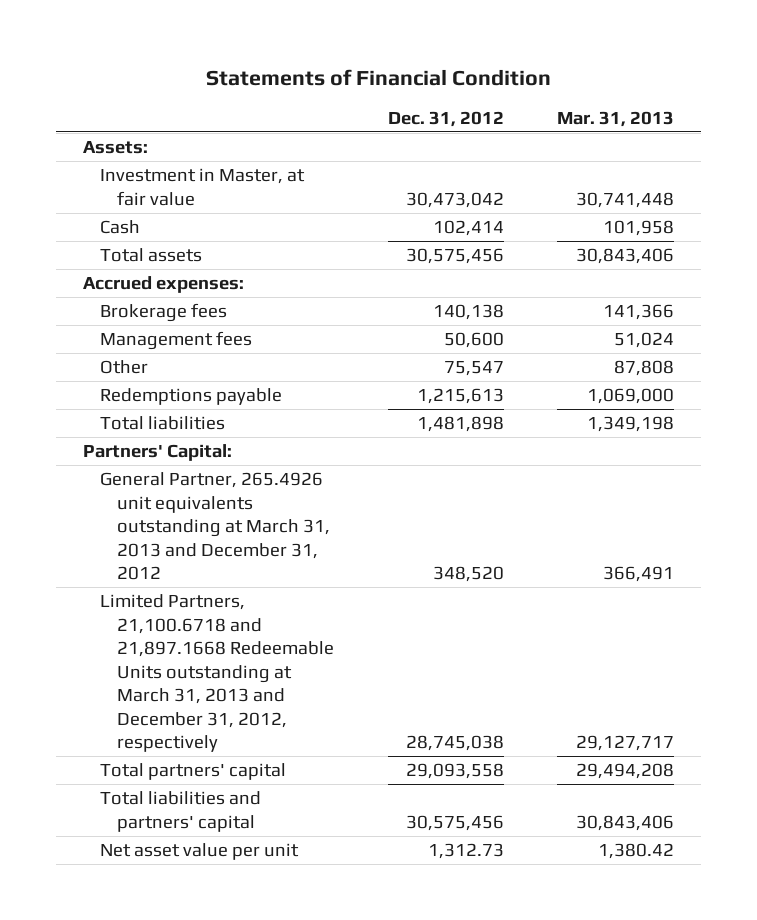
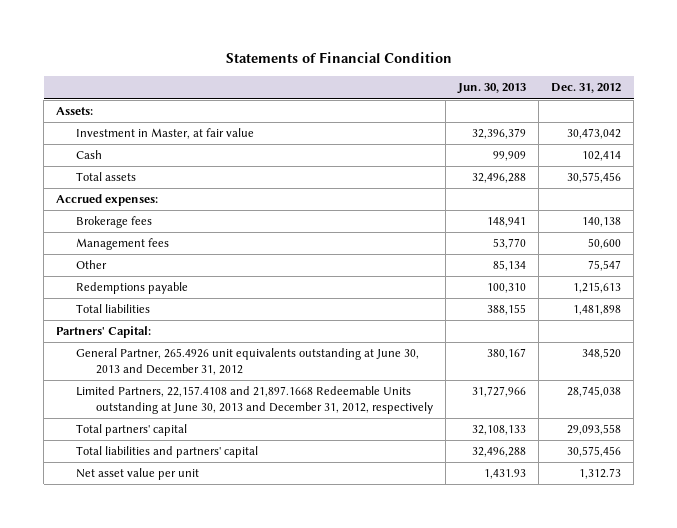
[557,110,675,127] Mar. 31, 2013 -> none
none -> [457,83,527,95] Jun. 30, 2013
[100,472,331,581] General Partner, 265.4926 unit equivalents outstanding at March 31, 2013 and December 31, 2012 -> [76,348,420,375] General Partner, 265.4926 unit equivalents outstanding at June 30, 2013 and December 31, 2012
[100,594,335,753] Limited Partners, 21,100.6718 and 21,897.1668 Redeemable Units outstanding at March 31, 2013 and December 31, 2012, respectively -> [76,386,434,414] Limited Partners, 22,157.4108 and 21,897.1668 Redeemable Units outstanding at June 30, 2013 and December 31, 2012, respectively

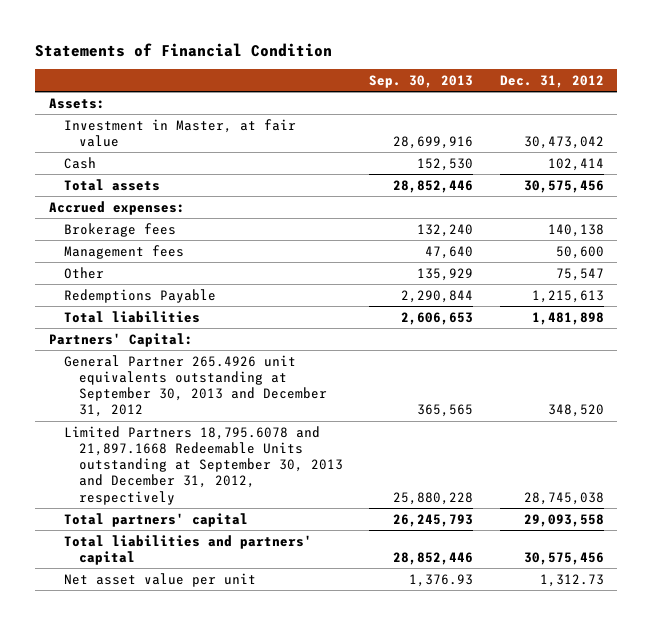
[457,83,527,95] Jun. 30, 2013 -> none
none -> [369,74,474,88] Sep. 30, 2013
[76,282,189,295] Redemptions payable -> [63,288,216,303] Redemptions Payable
[76,348,420,375] General Partner, 265.4926 unit equivalents outstanding at June 30, 2013 and December 31, 2012 -> [63,354,327,418] General Partner 265.4926 unit equivalents outstanding at September 30, 2013 and December 31, 2012
[76,386,434,414] Limited Partners, 22,157.4108 and 21,897.1668 Redeemable Units outstanding at June 30, 2013 and December 31, 2012, respectively -> [63,425,343,505] Limited Partners 18,795.6078 and 21,897.1668 Redeemable Units outstanding at September 30, 2013 and December 31, 2012, respectively

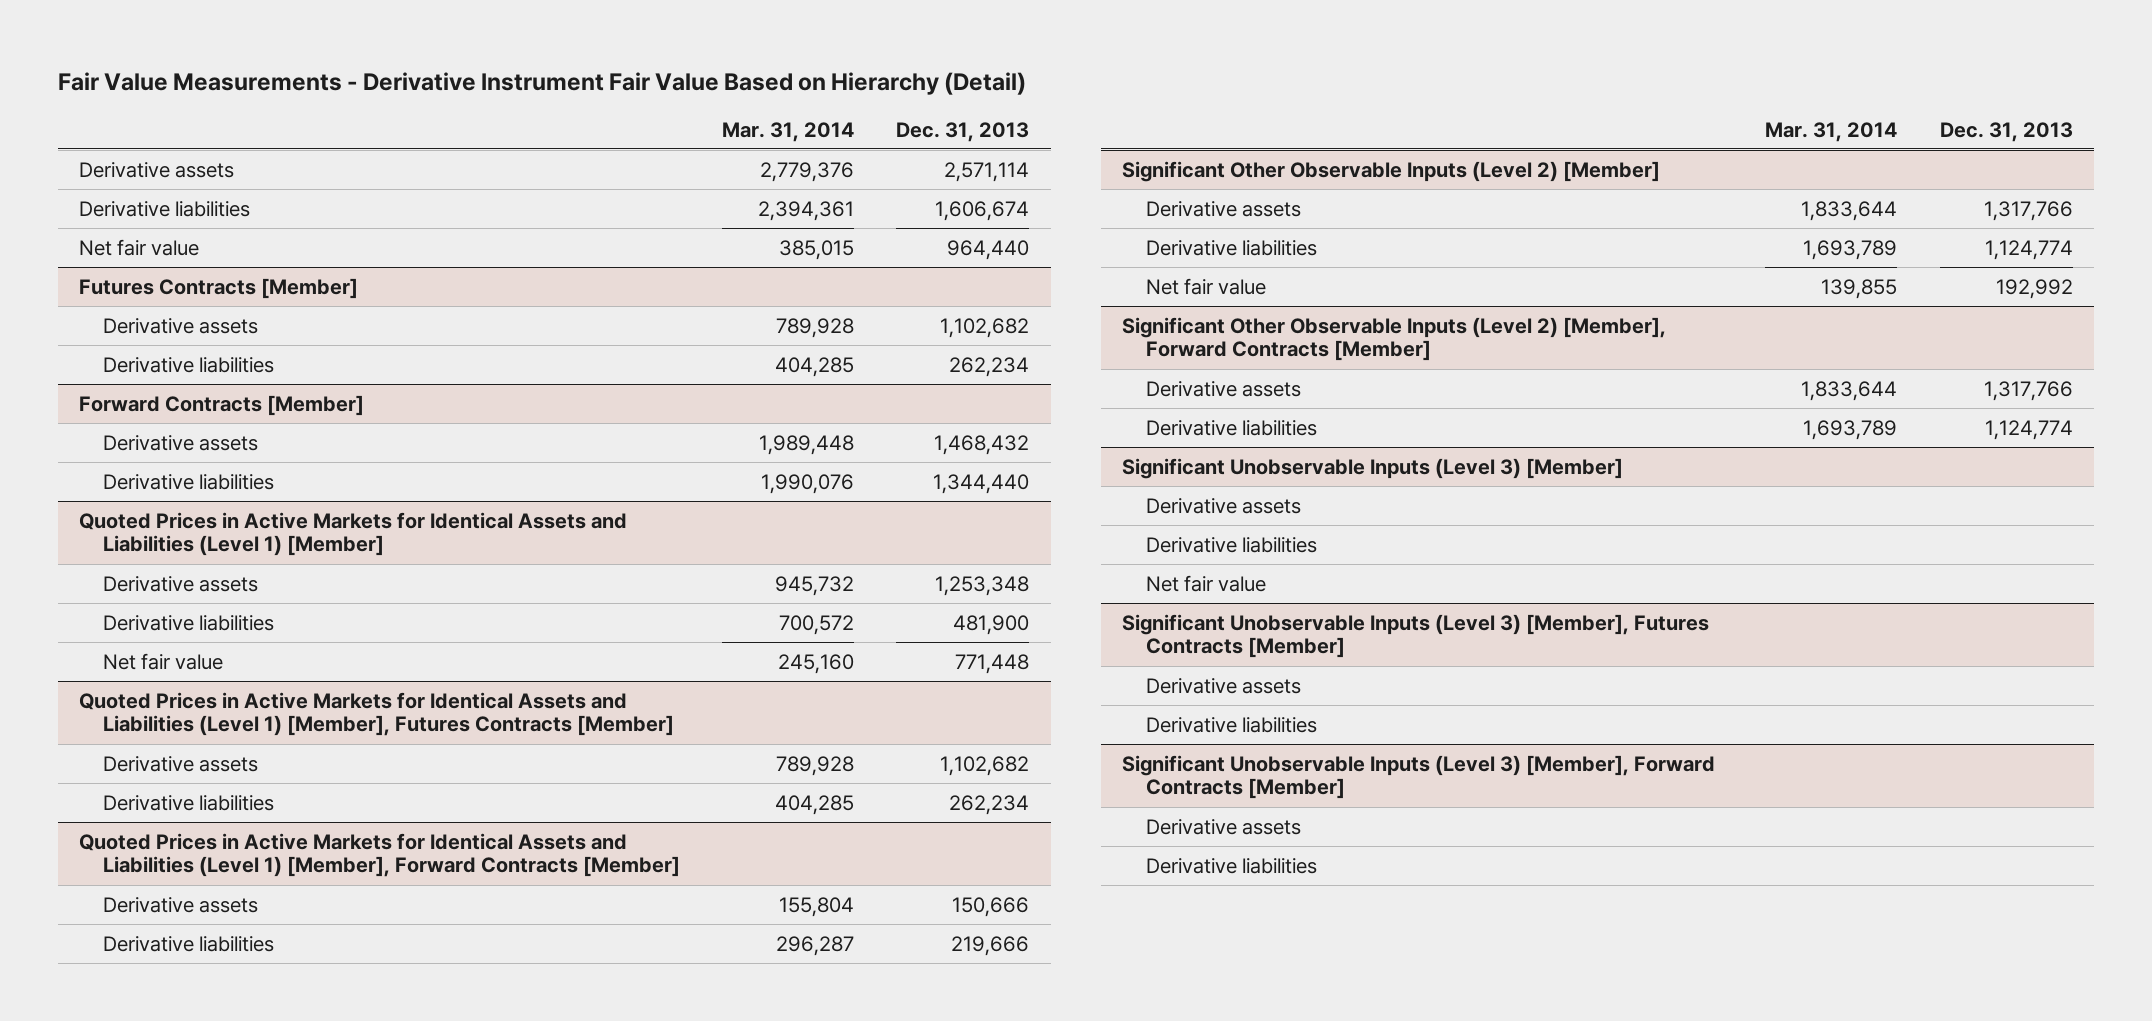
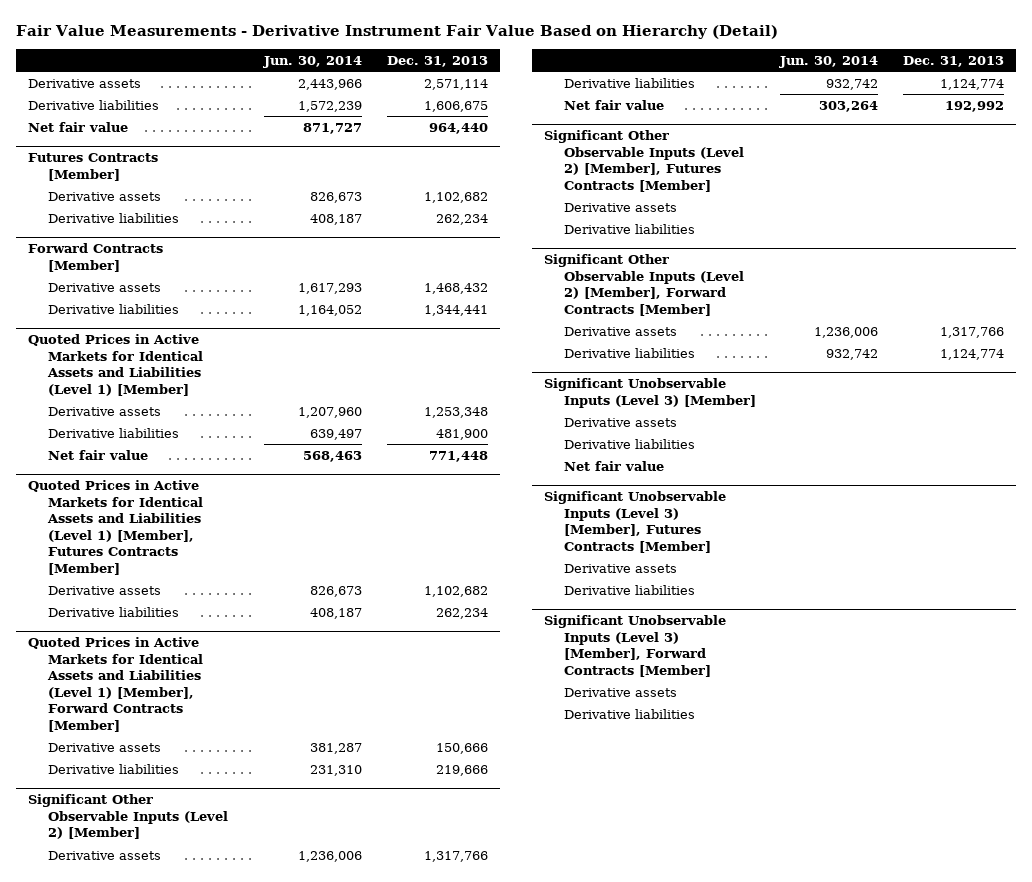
[722,121,855,142] Mar. 31, 2014 -> none
none -> [263,55,363,68] Jun. 30, 2014
[935,200,1030,221] 1,606,674 -> [423,100,488,112] 1,606,675
[933,473,1030,494] 1,344,440 -> [423,304,488,316] 1,344,441
none -> [543,130,745,192] Significant Other Observable Inputs (Level 2) [Member], Futures Contracts [Member]
none -> [564,202,678,212] Derivative assets
none -> [564,223,696,234] Derivative liabilities

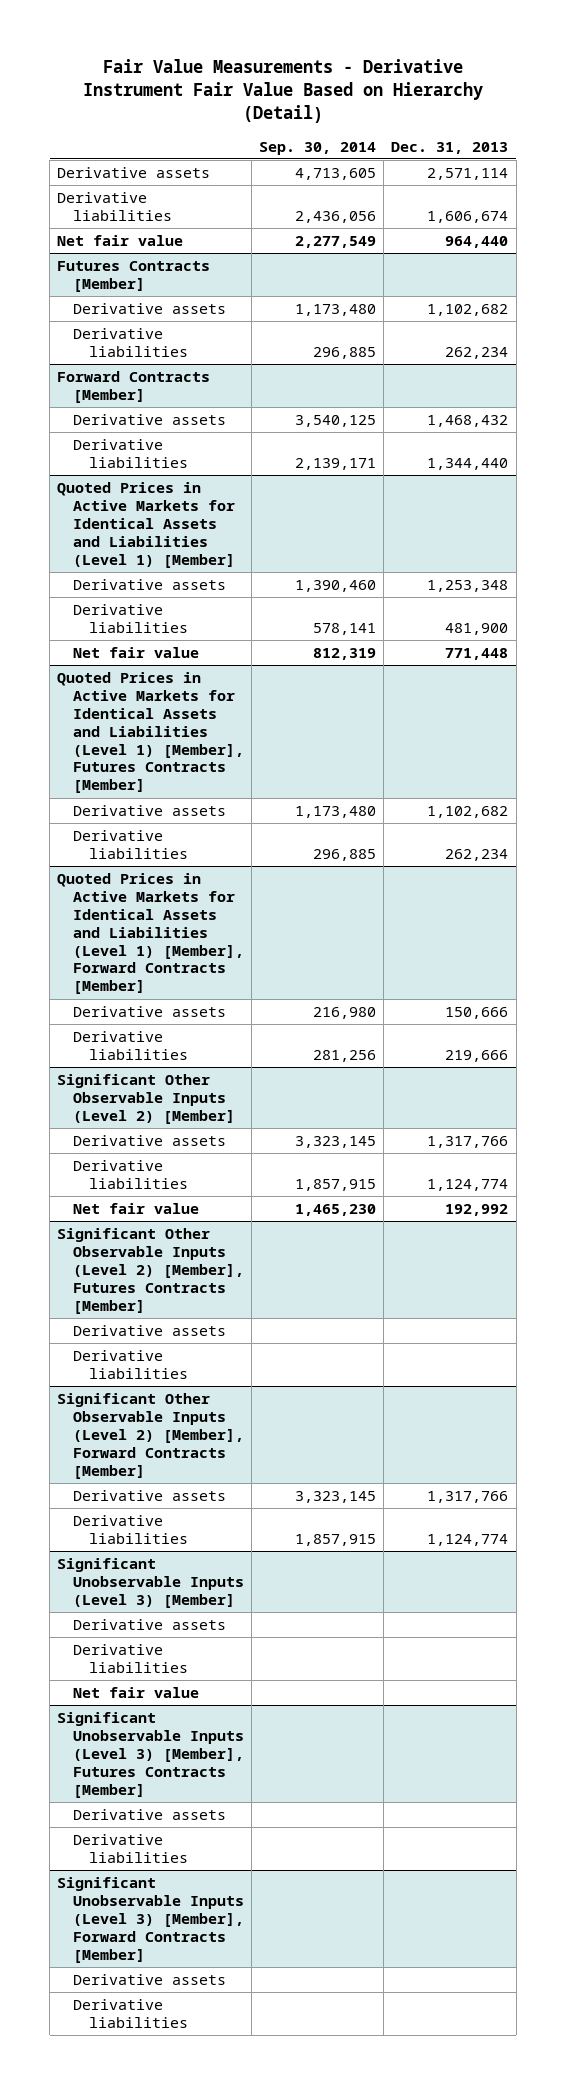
[263,55,363,68] Jun. 30, 2014 -> none
none -> [259,141,377,155] Sep. 30, 2014
[423,100,488,112] 1,606,675 -> [427,210,509,223] 1,606,674
[423,304,488,316] 1,344,441 -> [427,457,509,470] 1,344,440

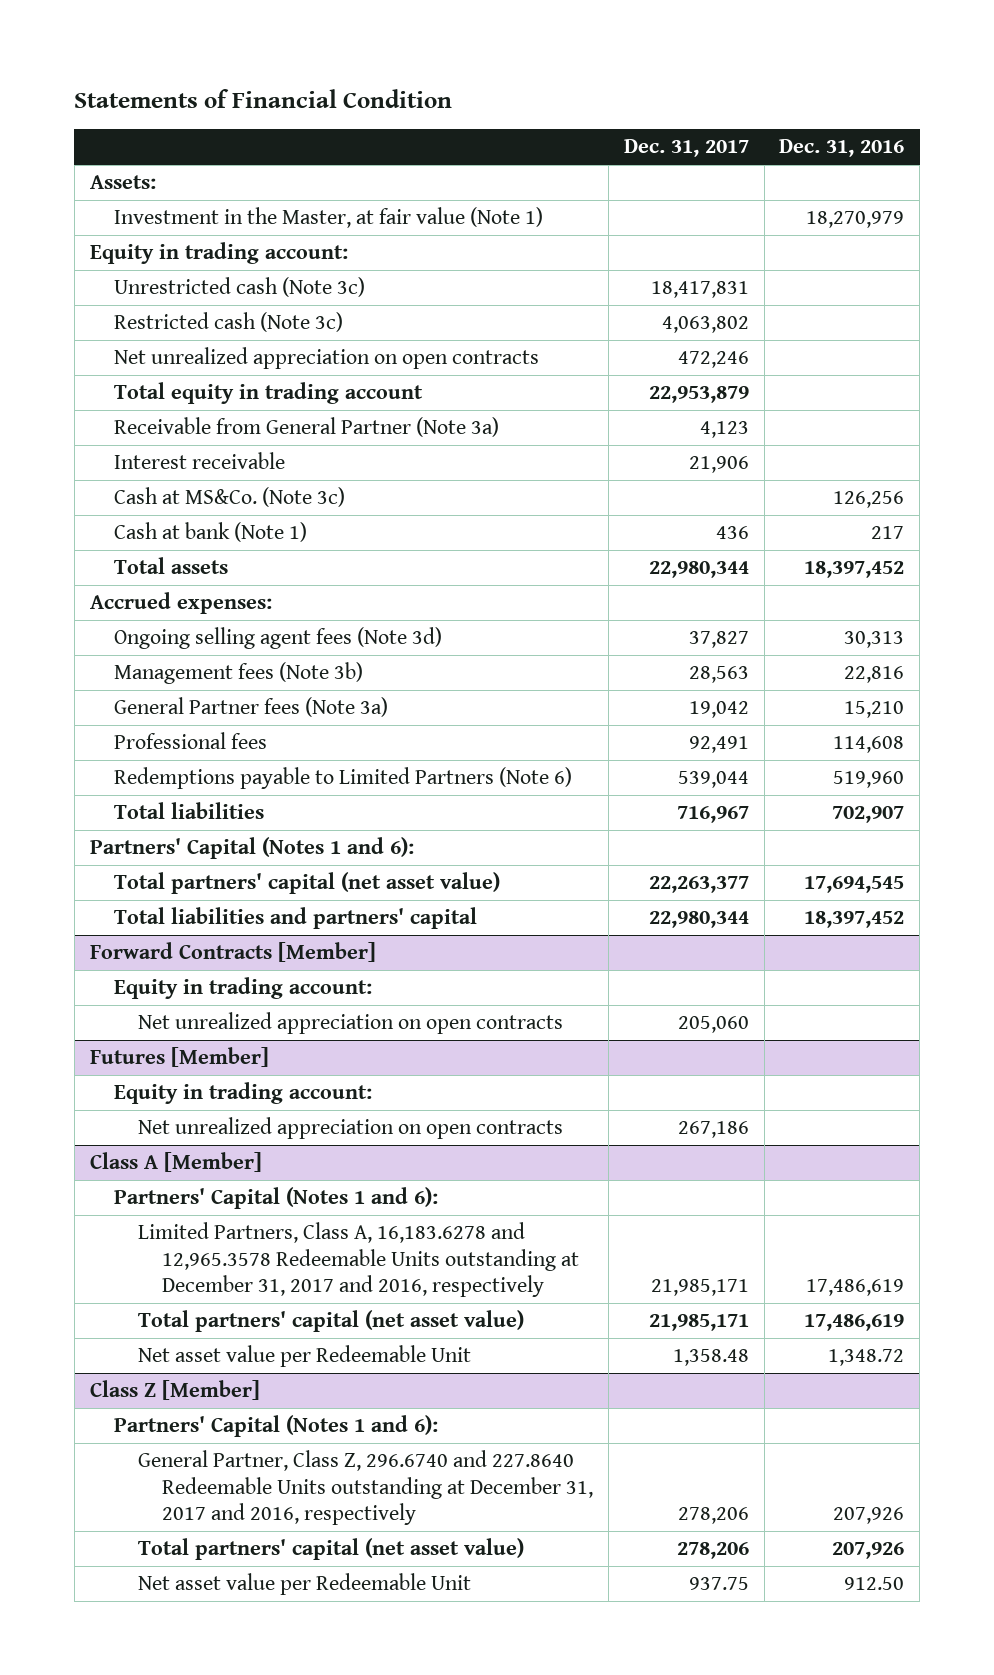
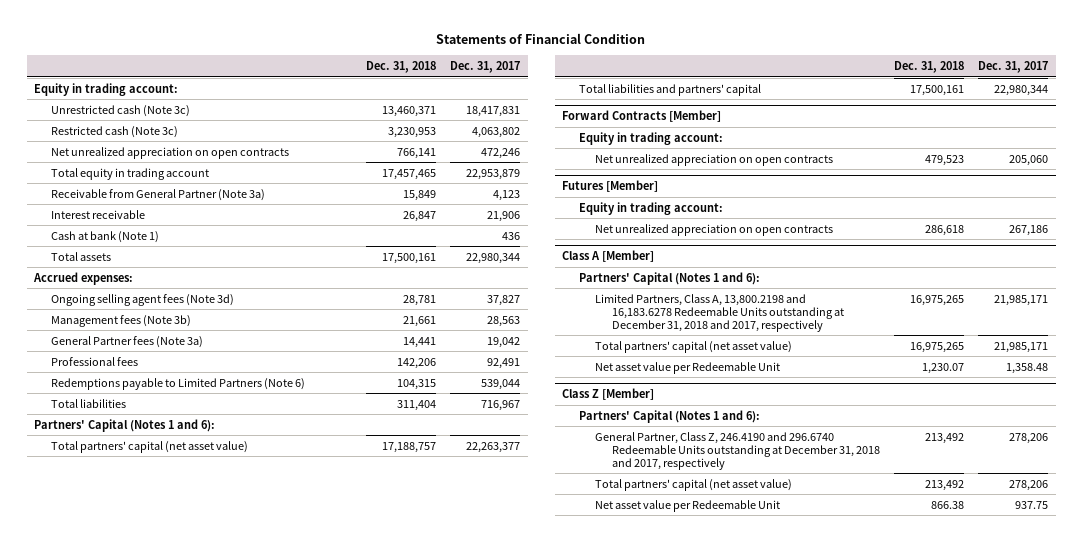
[779,139,905,158] Dec. 31, 2016 -> none
none -> [366,60,437,73] Dec. 31, 2018
[89,175,156,190] Assets: -> none
[113,207,543,229] Investment in the Master, at fair value (Note 1) -> none
[113,487,345,508] Cash at MS&Co. (Note 3c) -> none
[137,1222,579,1298] Limited Partners, Class A, 16,183.6278 and 12,965.3578 Redeemable Units outstanding at December 31, 2017 and 2016, respectively -> [595,293,844,332] Limited Partners, Class A, 13,800.2198 and 16,183.6278 Redeemable Units outstanding at December 31, 2018 and 2017, respectively
[137,1450,593,1526] General Partner, Class Z, 296.6740 and 227.8640 Redeemable Units outstanding at December 31, 2017 and 2016, respectively -> [595,431,880,470] General Partner, Class Z, 246.4190 and 296.6740 Redeemable Units outstanding at December 31, 2018 and 2017, respectively

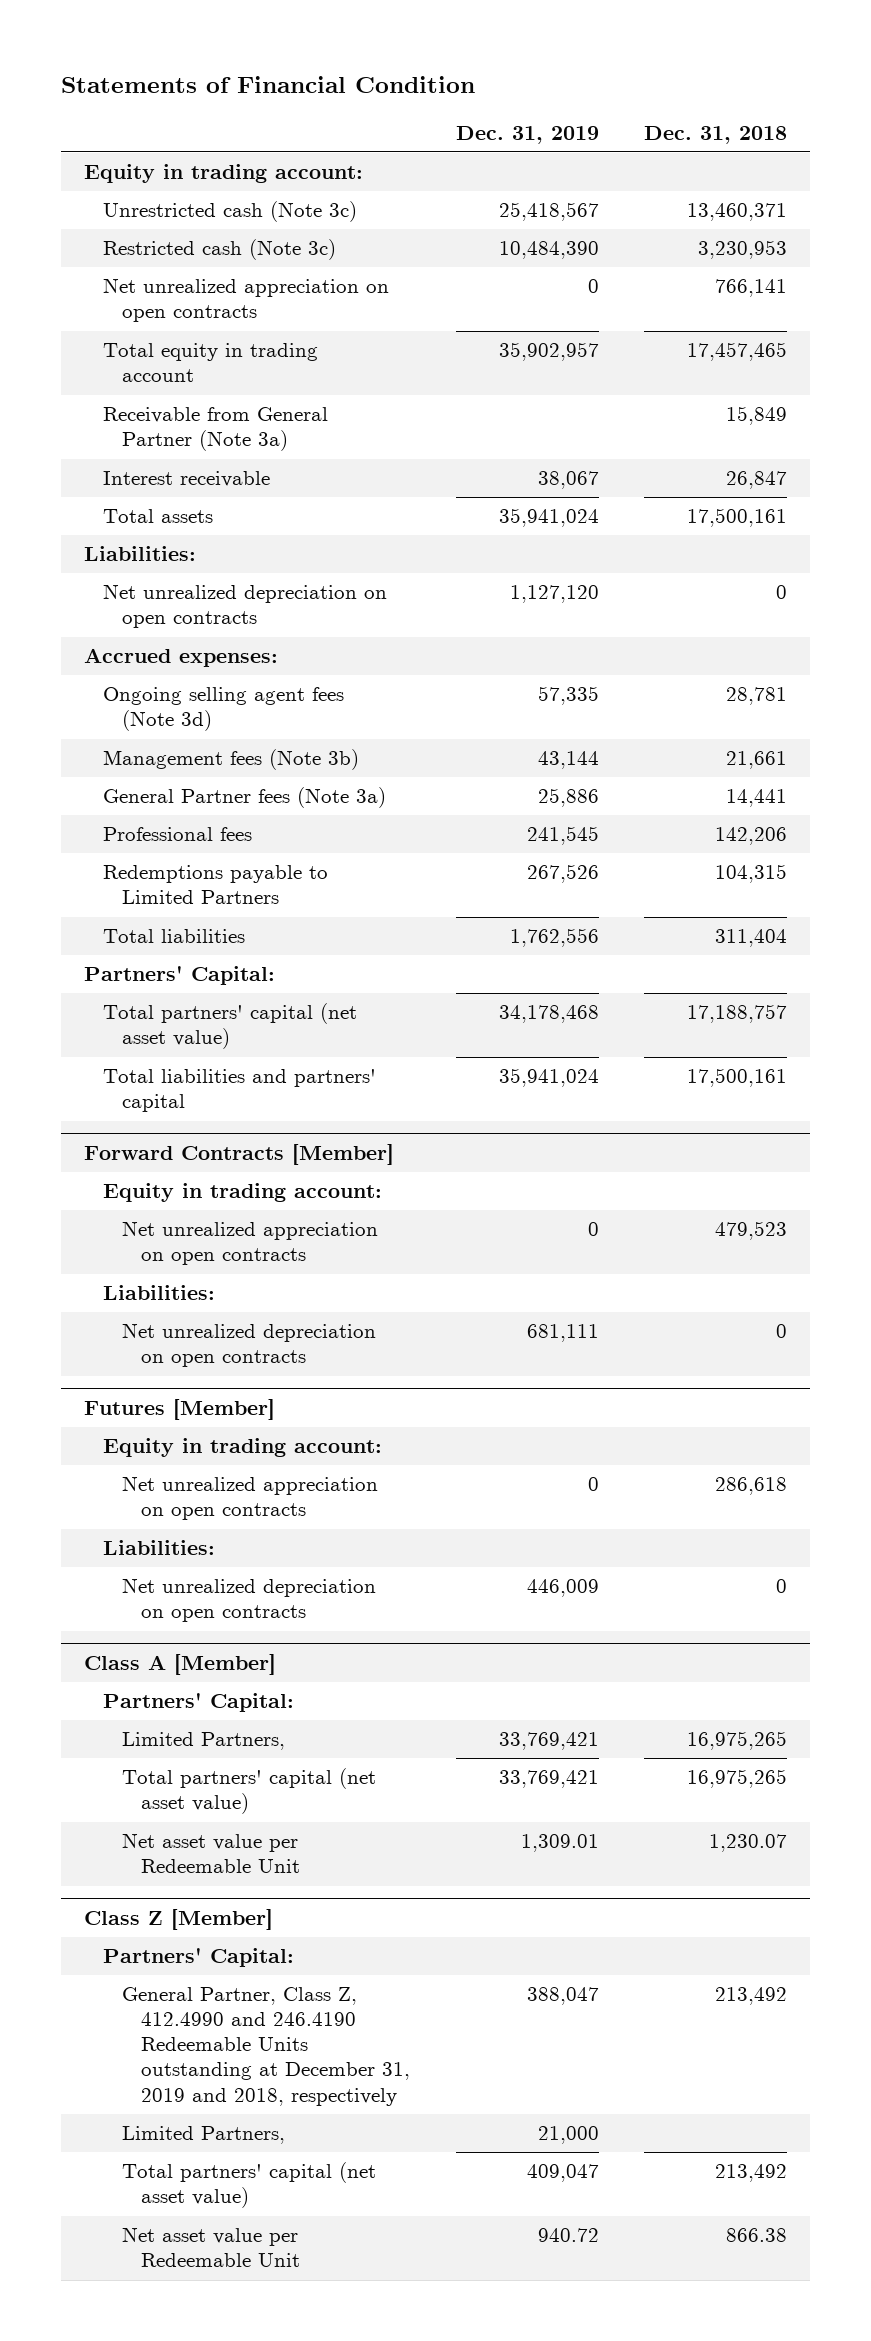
[450,60,521,73] Dec. 31, 2017 -> none
none -> [455,125,599,144] Dec. 31, 2019
[50,230,159,243] Cash at bank (Note 1) -> none
none -> [83,546,196,562] Liabilities:
none -> [102,584,387,629] Net unrealized depreciation on open contracts
[50,377,305,390] Redemptions payable to Limited Partners (Note 6) -> [102,865,328,905] Redemptions payable to Limited Partners
[34,418,216,432] Partners' Capital (Notes 1 and 6): -> [83,966,275,986] Partners' Capital:
none -> [102,1285,215,1301] Liabilities:
none -> [122,1323,377,1368] Net unrealized depreciation on open contracts
none -> [102,1540,215,1556] Liabilities:
none -> [122,1578,377,1623] Net unrealized depreciation on open contracts
[578,271,760,285] Partners' Capital (Notes 1 and 6): -> [102,1693,294,1713] Partners' Capital:
[595,293,844,332] Limited Partners, Class A, 13,800.2198 and 16,183.6278 Redeemable Units outstanding at December 31, 2018 and 2017, respectively -> [122,1732,286,1751] Limited Partners,
[578,409,760,423] Partners' Capital (Notes 1 and 6): -> [102,1948,294,1968] Partners' Capital:
[595,431,880,470] General Partner, Class Z, 246.4190 and 296.6740 Redeemable Units outstanding at December 31, 2018 and 2017, respectively -> [122,1987,411,2106] General Partner, Class Z, 412.4990 and 246.4190 Redeemable Units outstanding at December 31, 2019 and 2018, respectively
none -> [122,2126,286,2145] Limited Partners,

